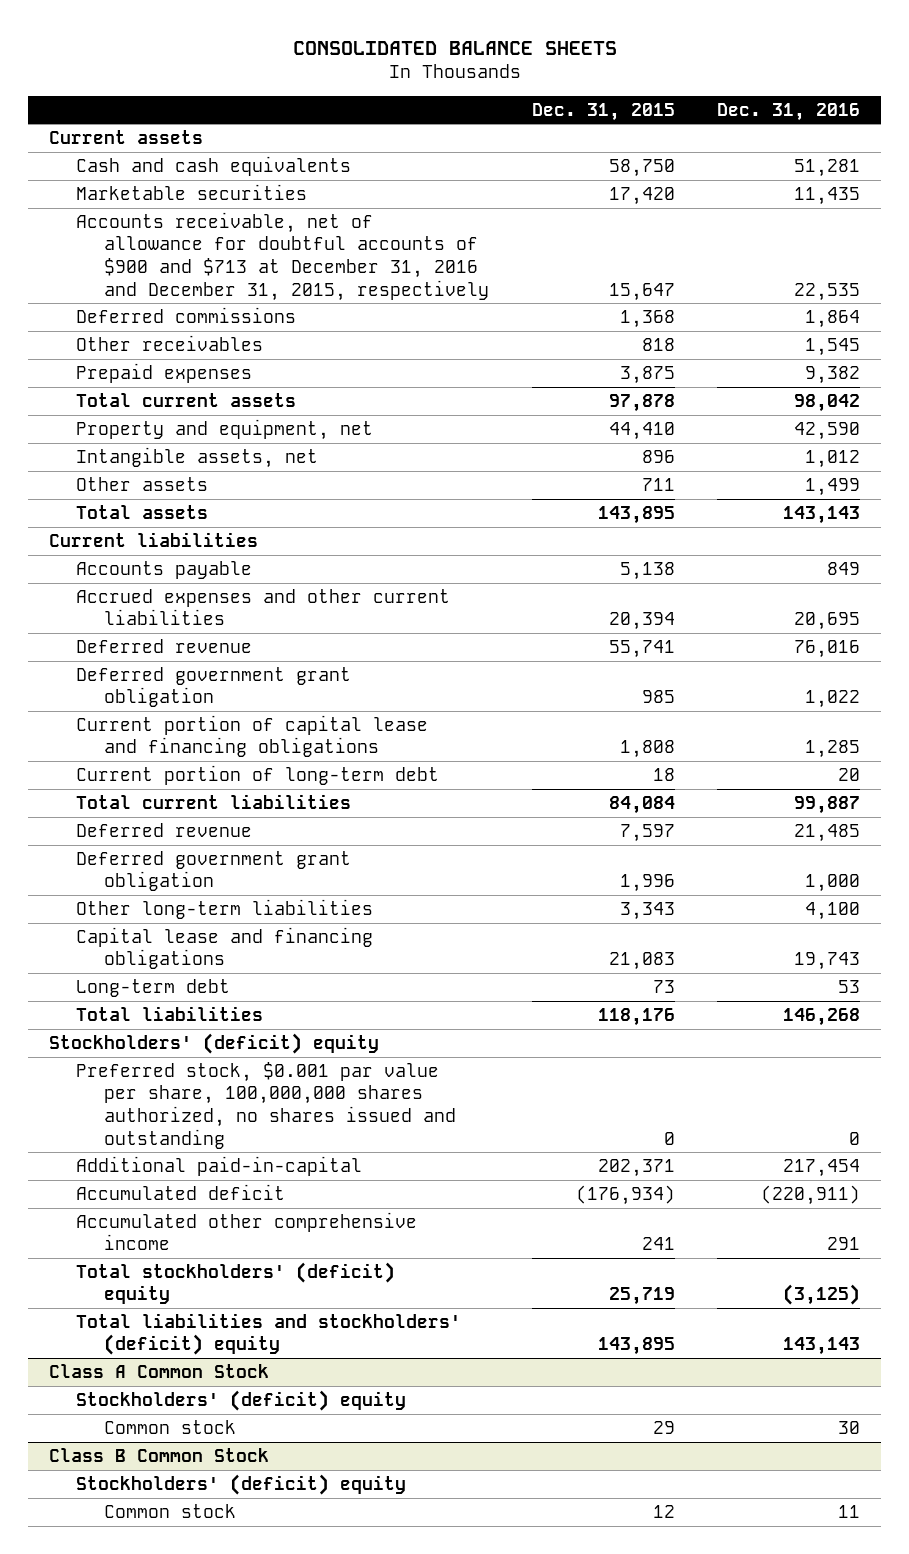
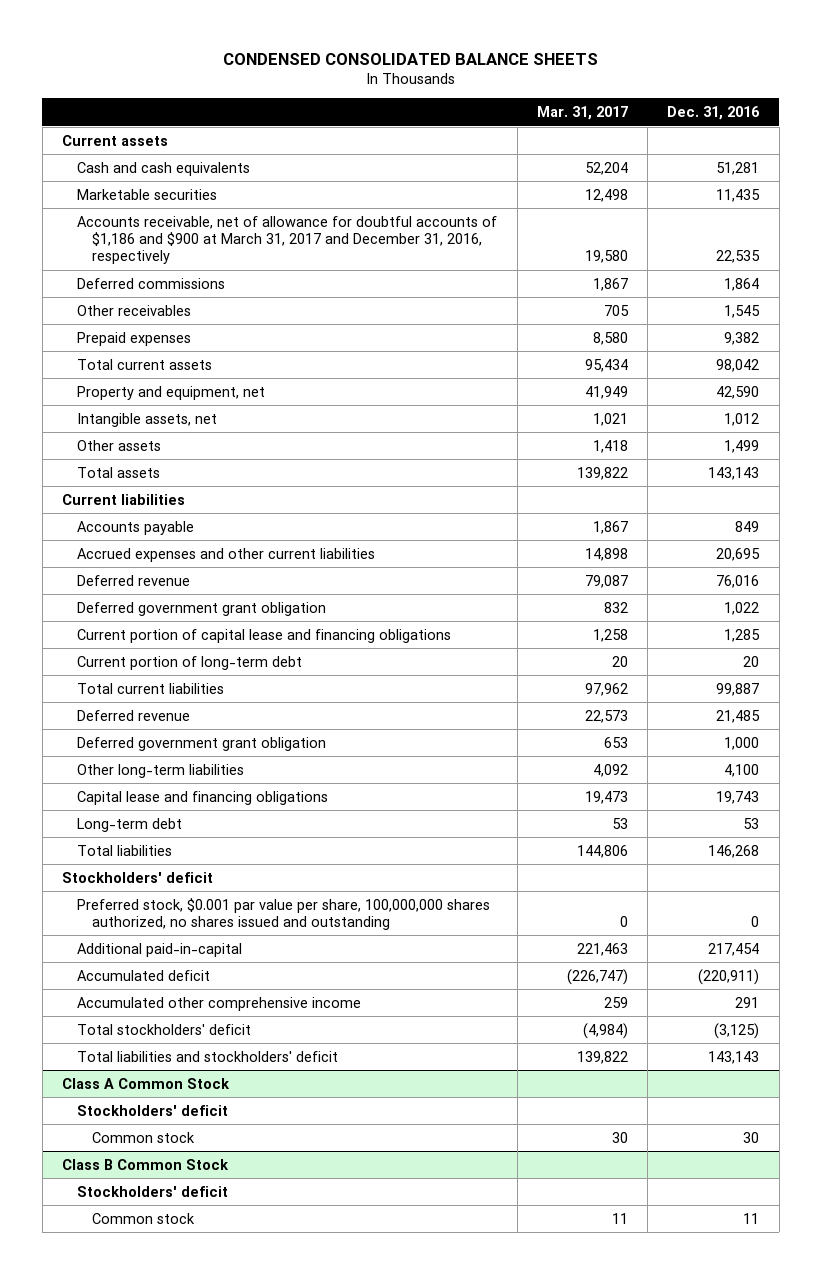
[292,40,617,55] CONSOLIDATED BALANCE SHEETS -> [222,52,598,65] CONDENSED CONSOLIDATED BALANCE SHEETS
[531,102,675,121] Dec. 31, 2015 -> none
none -> [536,106,628,121] Mar. 31, 2017
[76,211,489,301] Accounts receivable, net of allowance for doubtful accounts of $900 and $713 at December 31, 2016 and December 31, 2015, respectively -> [77,215,498,265] Accounts receivable, net of allowance for doubtful accounts of $1,186 and $900 at March 31, 2017 and December 31, 2016, respectively
[48,1032,379,1054] Stockholders' (deficit) equity -> [62,871,214,883] Stockholders' deficit
[76,1261,396,1305] Total stockholders' (deficit) equity -> [77,1023,252,1035] Total stockholders' deficit
[76,1312,462,1356] Total liabilities and stockholders' (deficit) equity -> [77,1050,339,1062] Total liabilities and stockholders' deficit
[76,1389,407,1411] Stockholders' (deficit) equity -> [77,1104,229,1116] Stockholders' deficit
[76,1473,407,1495] Stockholders' (deficit) equity -> [77,1185,229,1197] Stockholders' deficit

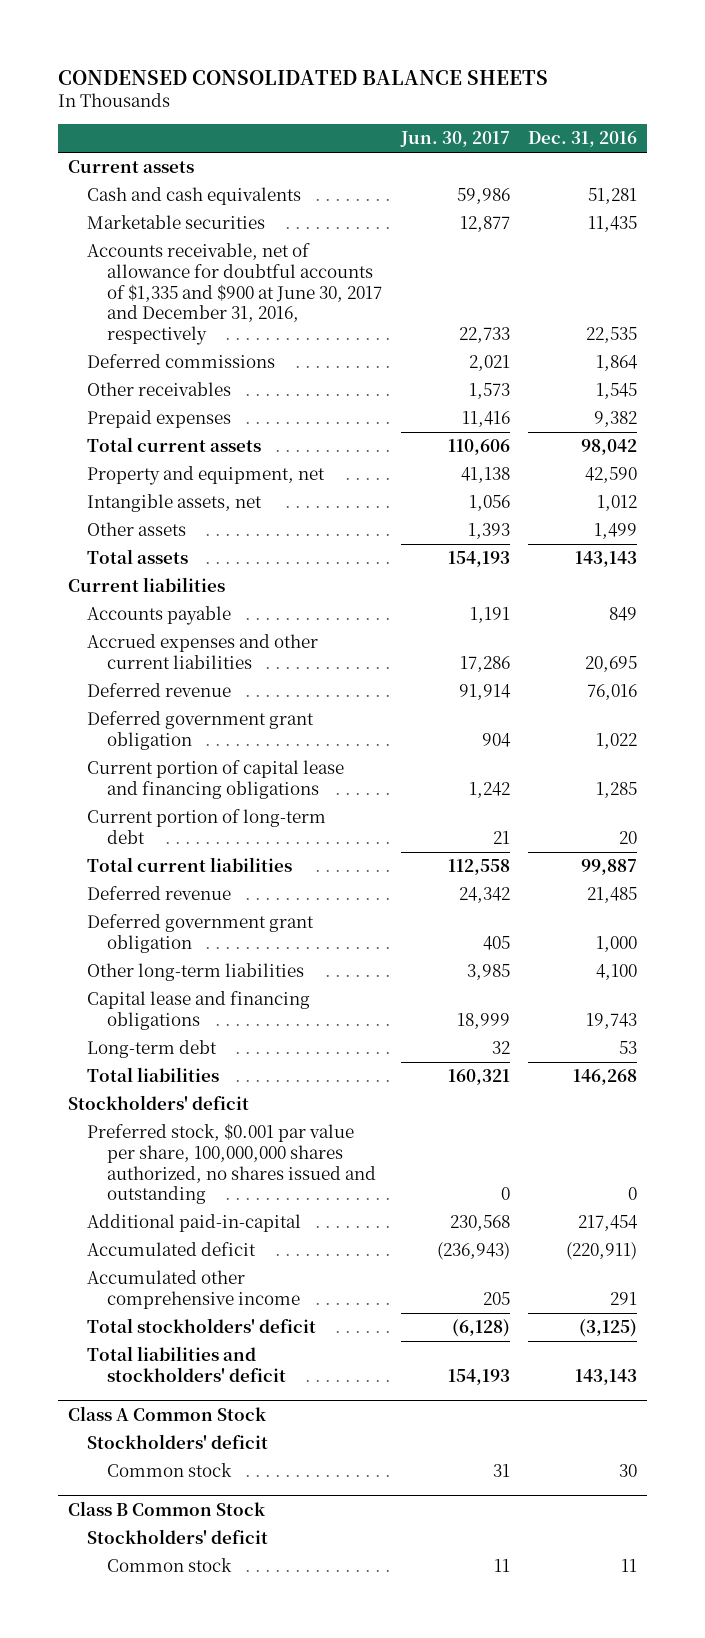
[536,106,628,121] Mar. 31, 2017 -> none
none -> [399,131,510,148] Jun. 30, 2017
[77,215,498,265] Accounts receivable, net of allowance for doubtful accounts of $1,186 and $900 at March 31, 2017 and December 31, 2016, respectively -> [87,243,382,345] Accounts receivable, net of allowance for doubtful accounts of $1,335 and $900 at June 30, 2017 and December 31, 2016, respectively

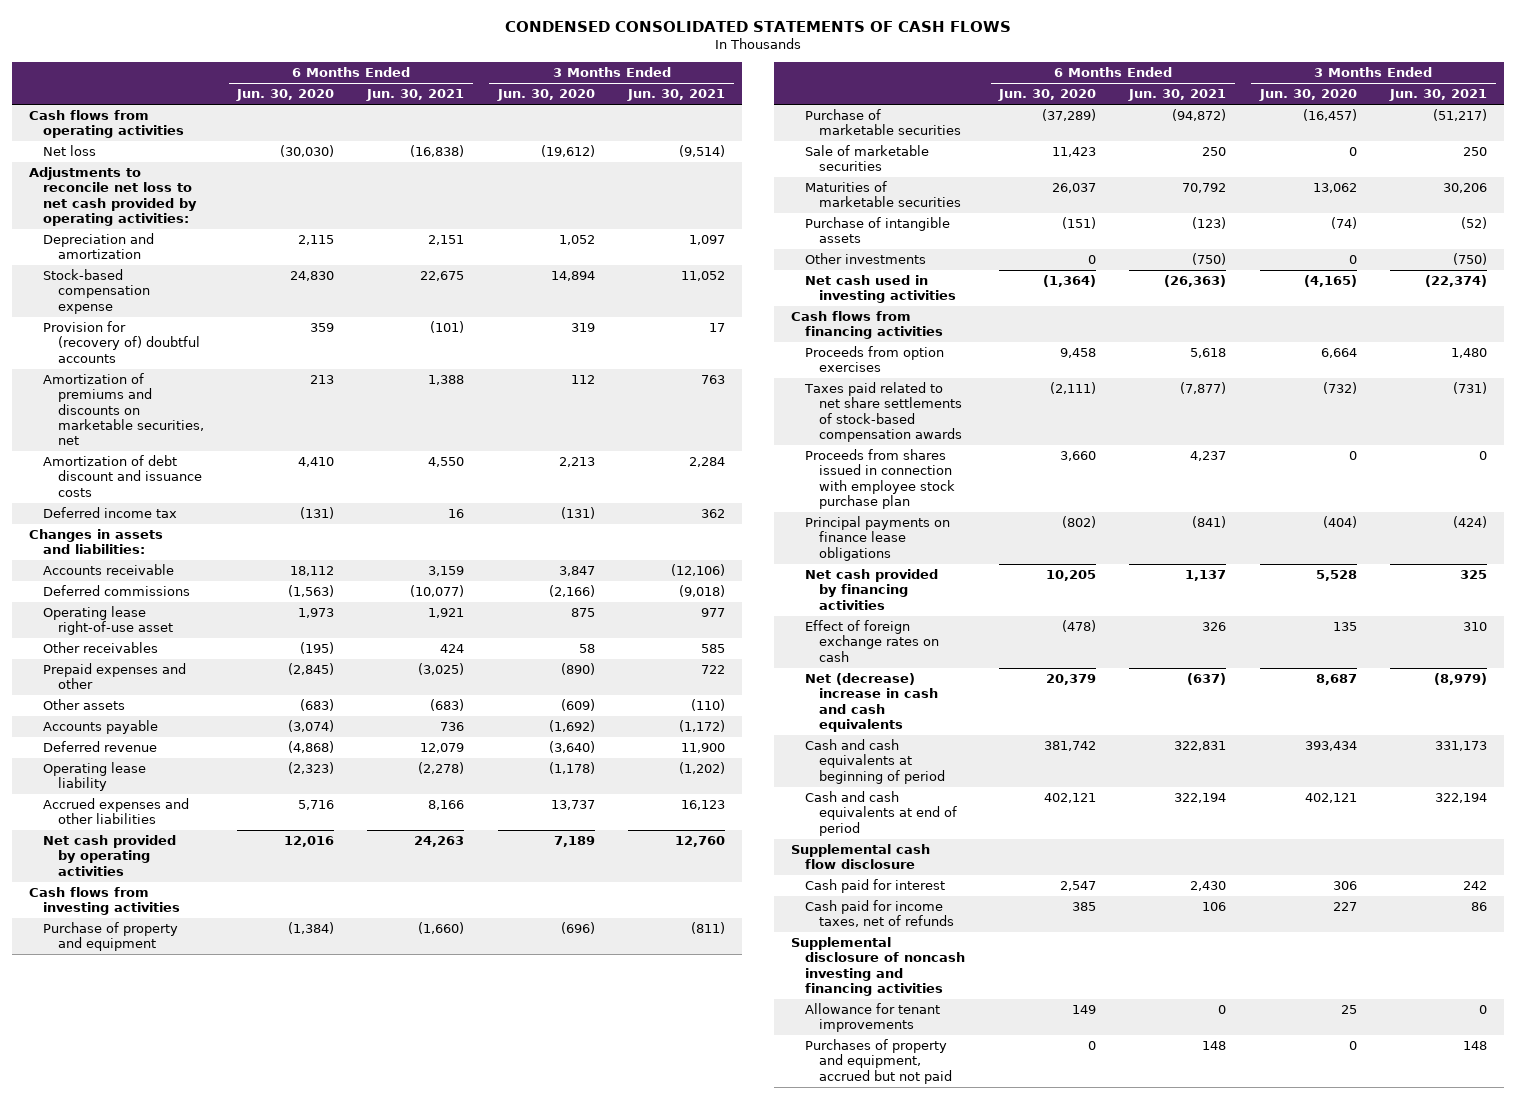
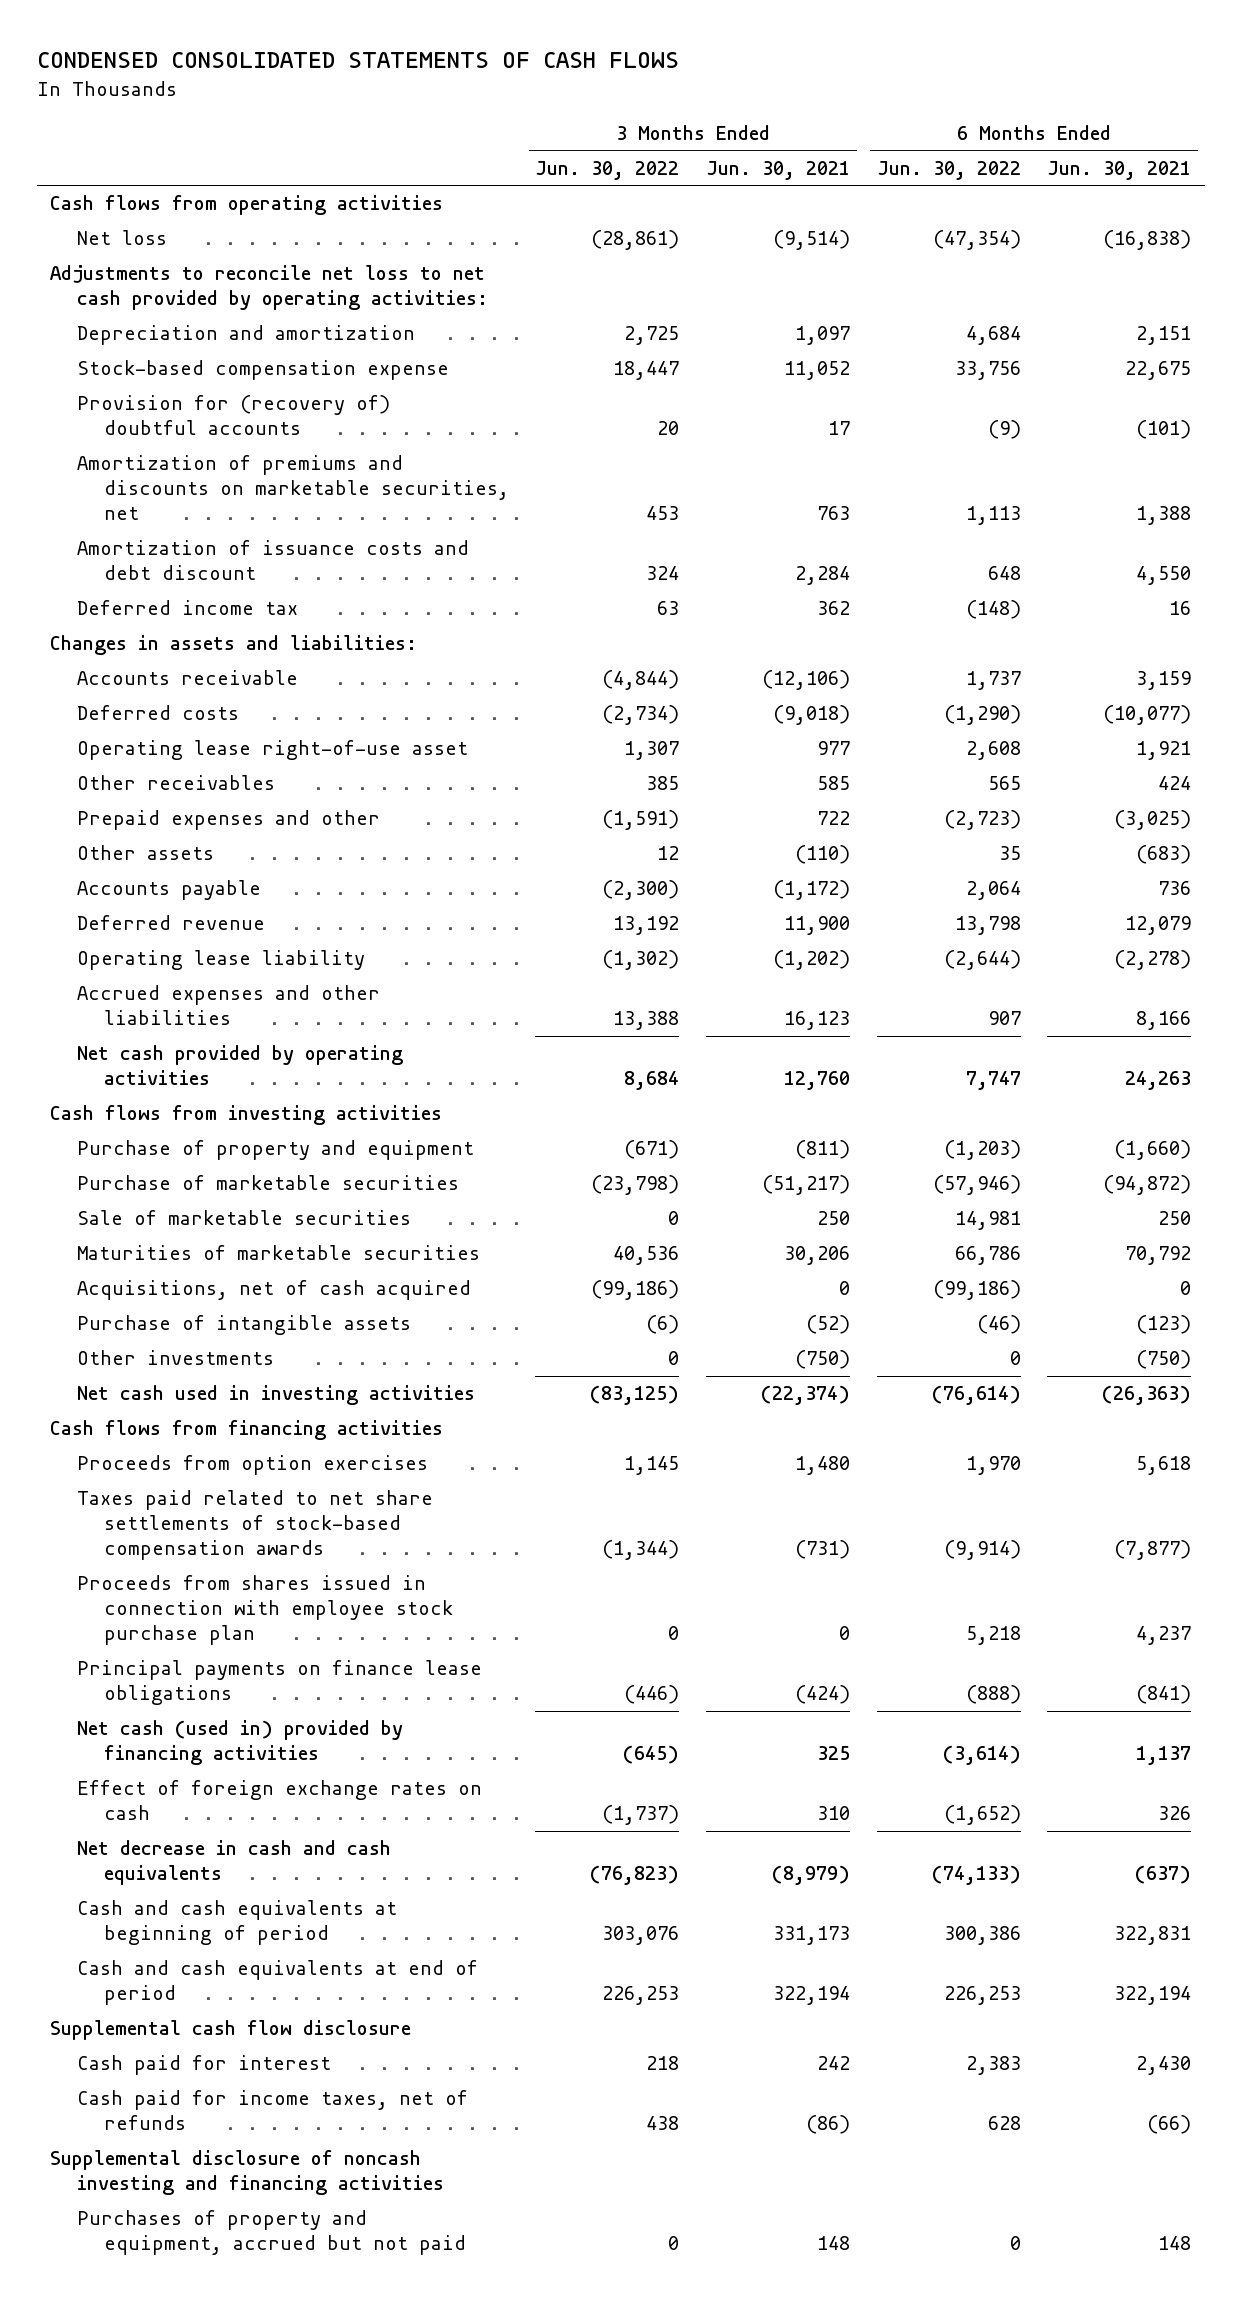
[235,89,334,102] Jun. 30, 2020 -> none
[496,89,595,102] Jun. 30, 2020 -> none
none -> [535,160,680,180] Jun. 30, 2022
none -> [876,160,1021,180] Jun. 30, 2022
[43,455,202,497] Amortization of debt discount and issuance costs -> [76,540,469,581] Amortization of issuance costs and debt discount
[43,585,191,597] Deferred commissions -> [76,705,239,721] Deferred costs
none -> [76,1280,471,1301] Acquisitions, net of cash acquired
[805,569,939,610] Net cash provided by financing activities -> [76,1720,403,1766] Net cash (used in) provided by financing activities
[805,673,939,732] Net (decrease) increase in cash and cash equivalents -> [76,1840,391,1886] Net decrease in cash and cash equivalents
[1202,902,1227,912] 106 -> [1147,2115,1192,2135] (66)
[1471,902,1488,912] 86 -> [805,2115,850,2135] (86)
[805,1003,941,1033] Allowance for tenant improvements -> none

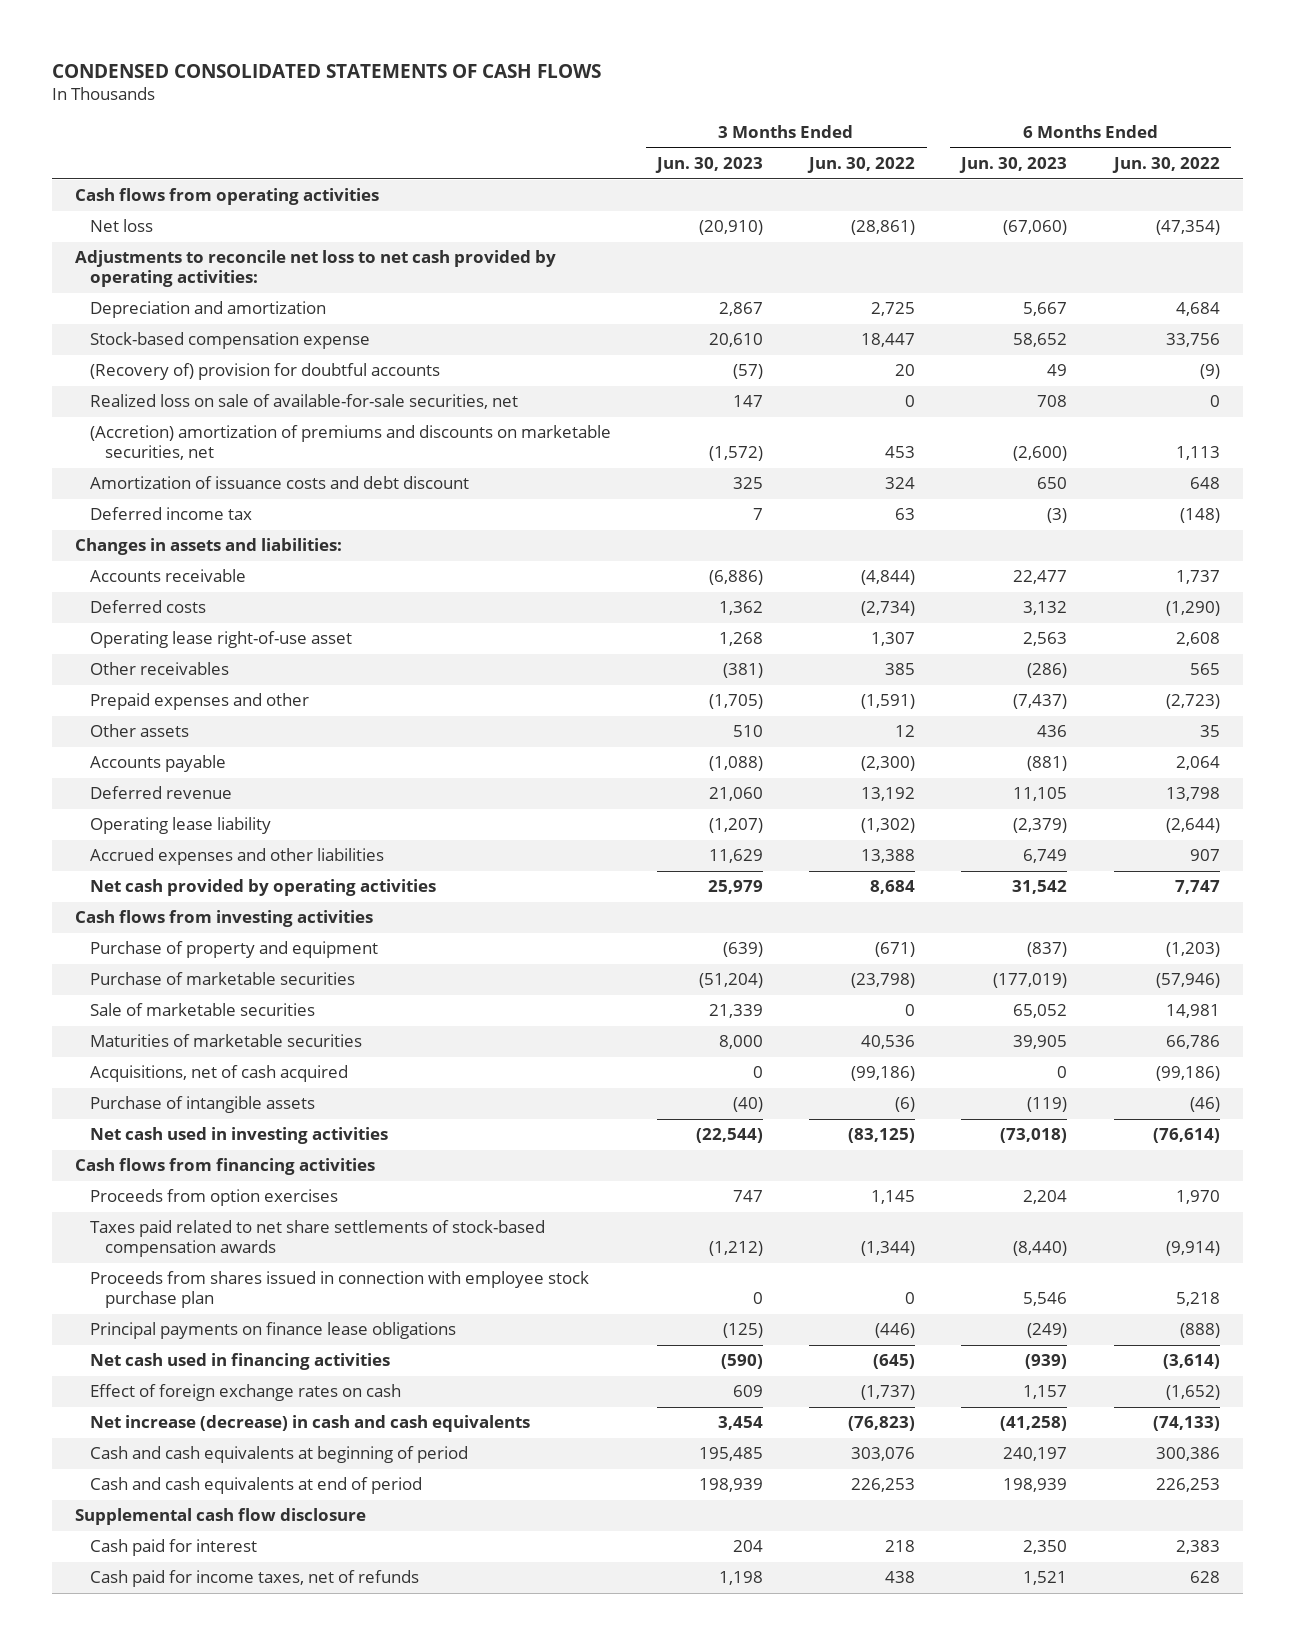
[705,160,850,180] Jun. 30, 2021 -> none
[1047,160,1192,180] Jun. 30, 2021 -> none
none -> [655,156,764,173] Jun. 30, 2023
none -> [959,156,1068,173] Jun. 30, 2023
[76,395,390,436] Provision for (recovery of) doubtful accounts -> [89,363,440,381] (Recovery of) provision for doubtful accounts
none -> [89,394,518,410] Realized loss on sale of available-for-sale securities, net
[76,455,509,521] Amortization of premiums and discounts on marketable securities, net -> [89,425,611,461] (Accretion) amortization of premiums and discounts on marketable securities, net
[76,1350,274,1366] Other investments -> none
[76,1720,403,1766] Net cash (used in) provided by financing activities -> [89,1353,390,1371] Net cash used in financing activities
[76,1840,391,1886] Net decrease in cash and cash equivalents -> [89,1415,530,1433] Net increase (decrease) in cash and cash equivalents
[50,2150,444,2196] Supplemental disclosure of noncash investing and financing activities -> none
[76,2210,466,2256] Purchases of property and equipment, accrued but not paid -> none

